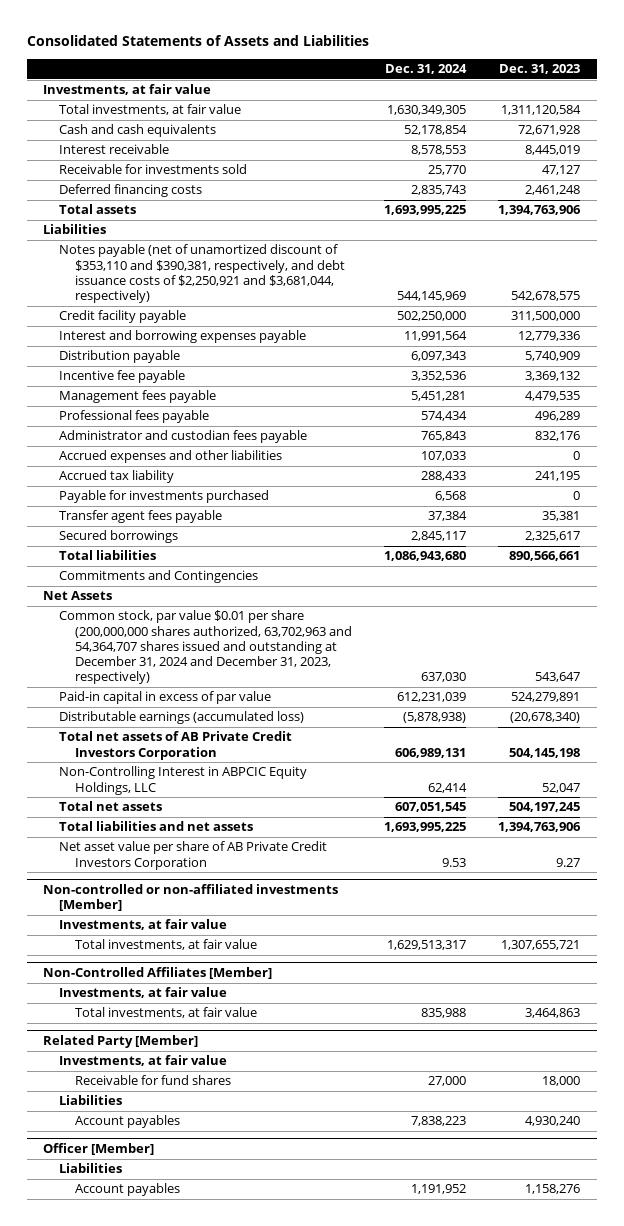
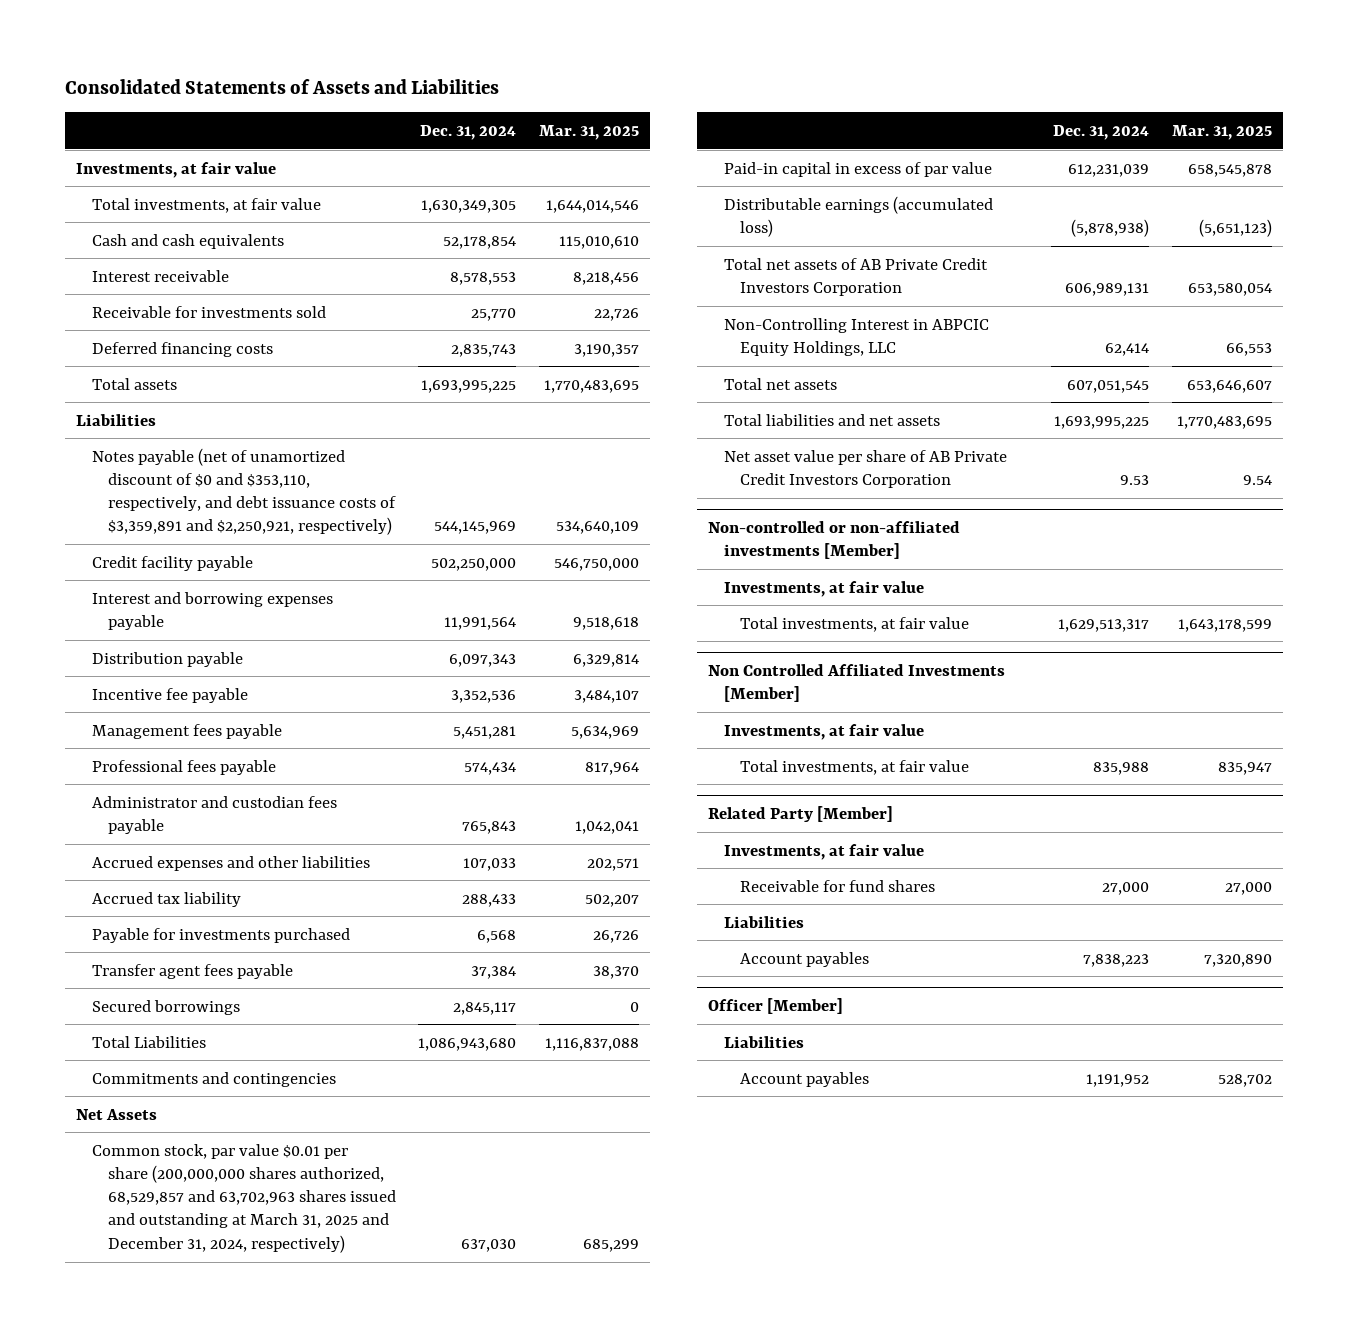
[499,64,581,75] Dec. 31, 2023 -> none
none -> [539,124,640,140] Mar. 31, 2025
[59,244,345,304] Notes payable (net of unamortized discount of $353,110 and $390,381, respectively, and debt issuance costs of $2,250,921 and $3,681,044, respectively) -> [91,447,396,536] Notes payable (net of unamortized discount of $0 and $353,110, respectively, and debt issuance costs of $3,359,891 and $2,250,921, respectively)
[59,550,157,561] Total liabilities -> [91,1035,206,1048] Total Liabilities
[59,570,259,584] Commitments and Contingencies -> [91,1071,336,1087] Commitments and contingencies
[59,610,352,685] Common stock, par value $0.01 per share (200,000,000 shares authorized, 63,702,963 and 54,364,707 shares issued and outstanding at December 31, 2024 and December 31, 2023, respectively) -> [91,1143,396,1253] Common stock, par value $0.01 per share (200,000,000 shares authorized, 68,529,857 and 63,702,963 shares issued and outstanding at March 31, 2025 and December 31, 2024, respectively)
[43,966,273,979] Non-Controlled Affiliates [Member] -> [708,664,1006,703] Non Controlled Affiliated Investments [Member]

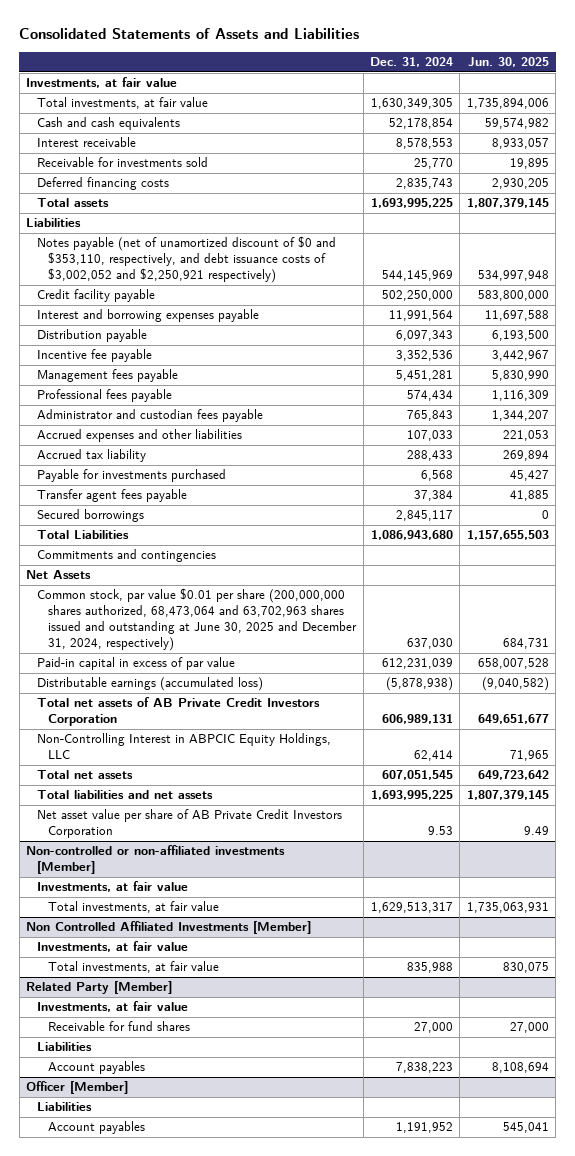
[539,124,640,140] Mar. 31, 2025 -> none
none -> [467,57,549,68] Jun. 30, 2025
[91,447,396,536] Notes payable (net of unamortized discount of $0 and $353,110, respectively, and debt issuance costs of $3,359,891 and $2,250,921, respectively) -> [37,236,337,284] Notes payable (net of unamortized discount of $0 and $353,110, respectively, and debt issuance costs of $3,002,052 and $2,250,921 respectively)
[91,1143,396,1253] Common stock, par value $0.01 per share (200,000,000 shares authorized, 68,529,857 and 63,702,963 shares issued and outstanding at March 31, 2025 and December 31, 2024, respectively) -> [37,588,358,652] Common stock, par value $0.01 per share (200,000,000 shares authorized, 68,473,064 and 63,702,963 shares issued and outstanding at June 30, 2025 and December 31, 2024, respectively)

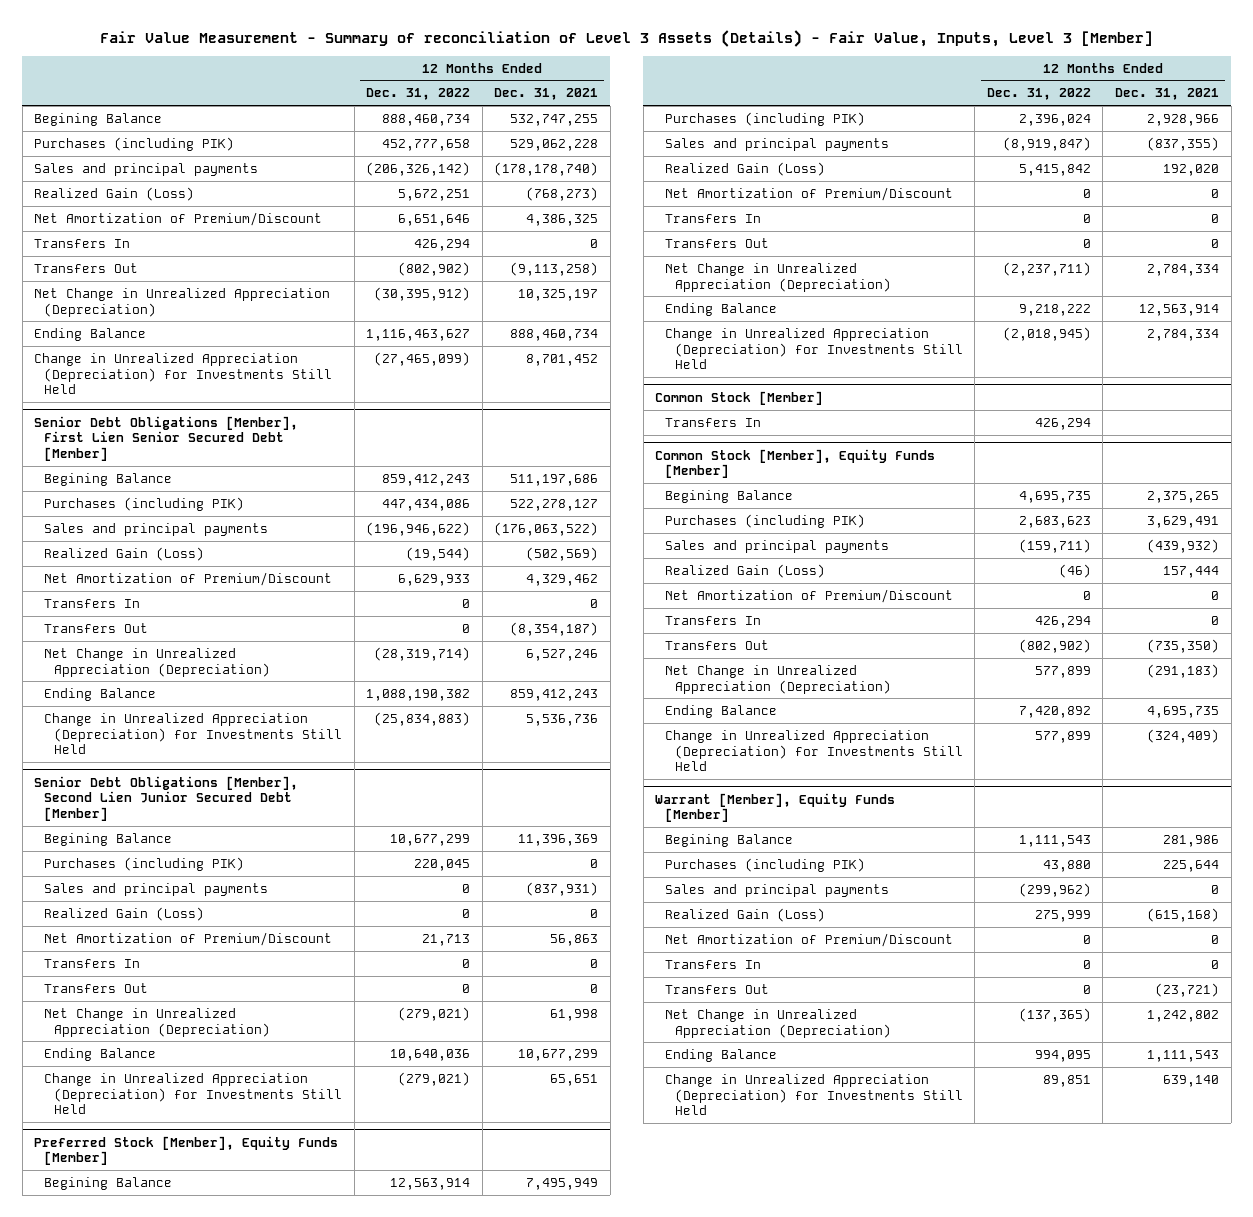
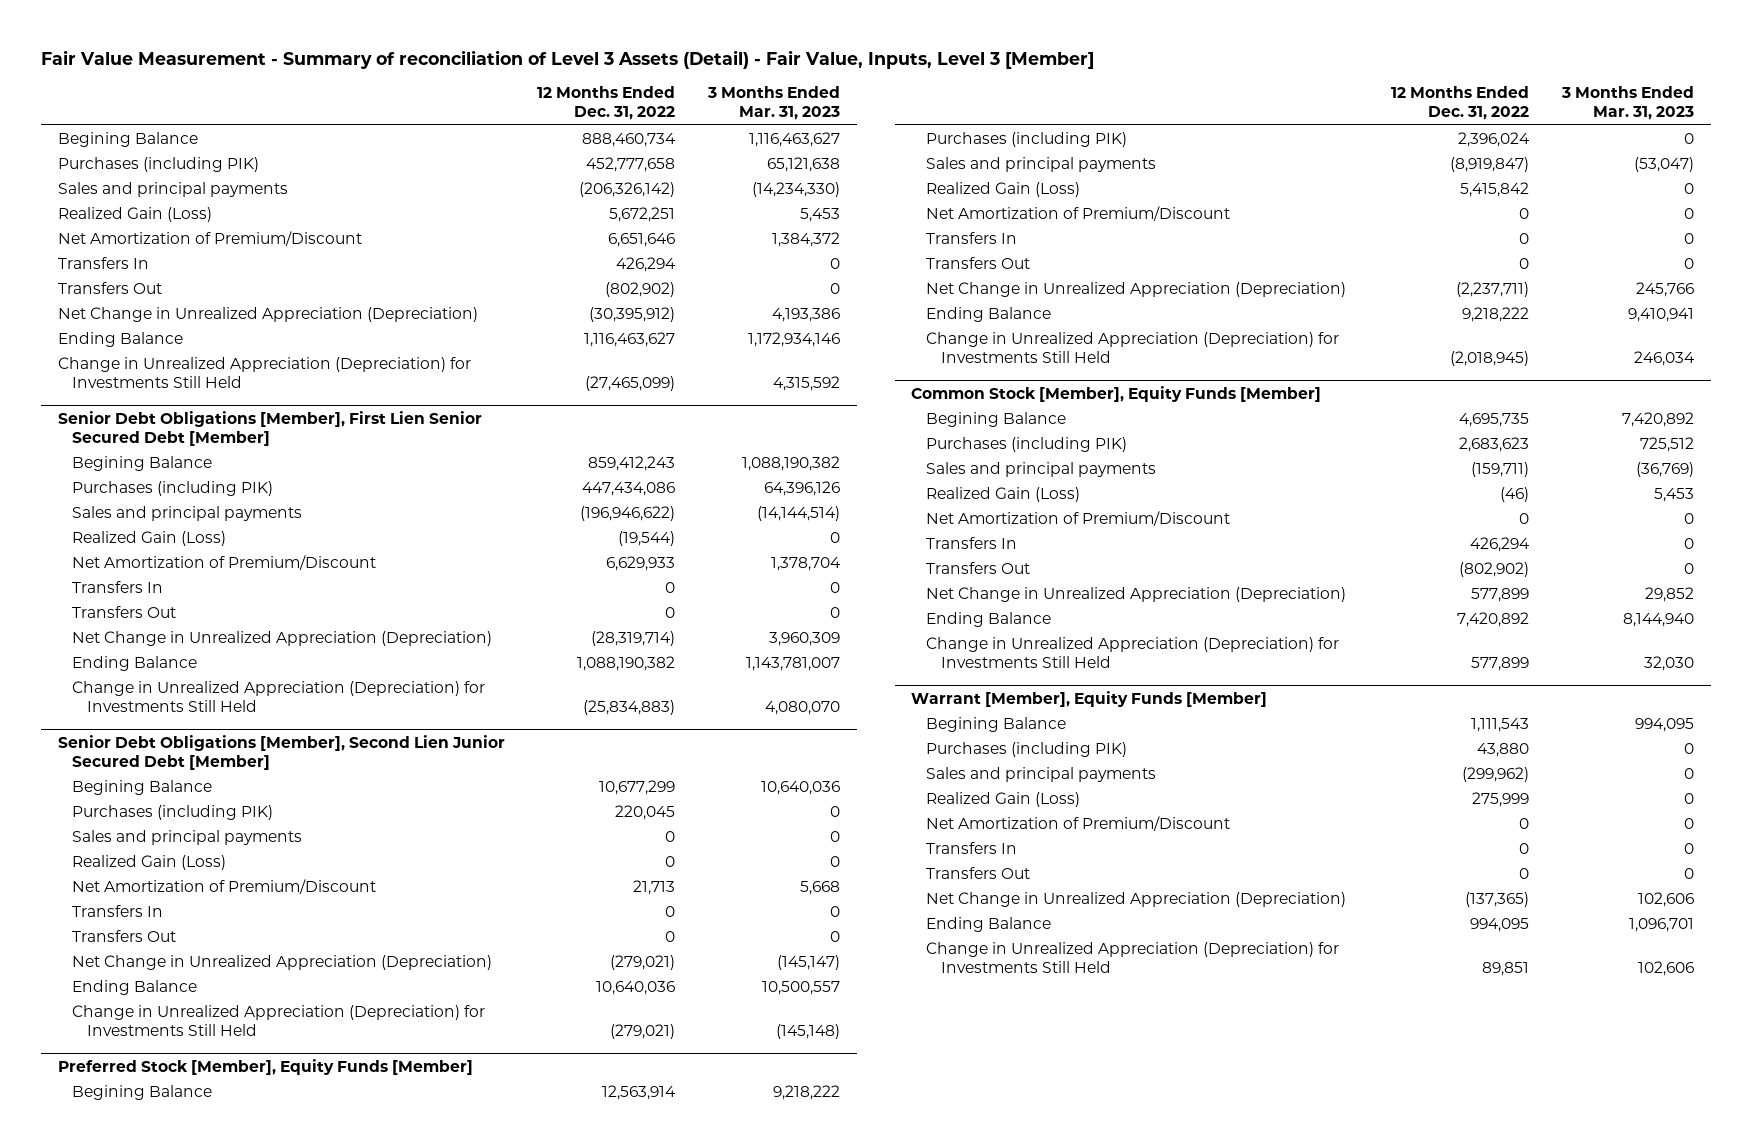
[99,29,1153,47] Fair Value Measurement - Summary of reconciliation of Level 3 Assets (Details) - Fair Value, Inputs, Level 3 [Member] -> [41,49,1095,69] Fair Value Measurement - Summary of reconciliation of Level 3 Assets (Detail) - Fair Value, Inputs, Level 3 [Member]
[494,88,599,101] Dec. 31, 2021 -> none
none -> [707,86,841,121] 3 Months Ended Mar. 31, 2023
[655,390,824,405] Common Stock [Member] -> none
[664,417,761,427] Transfers In -> none

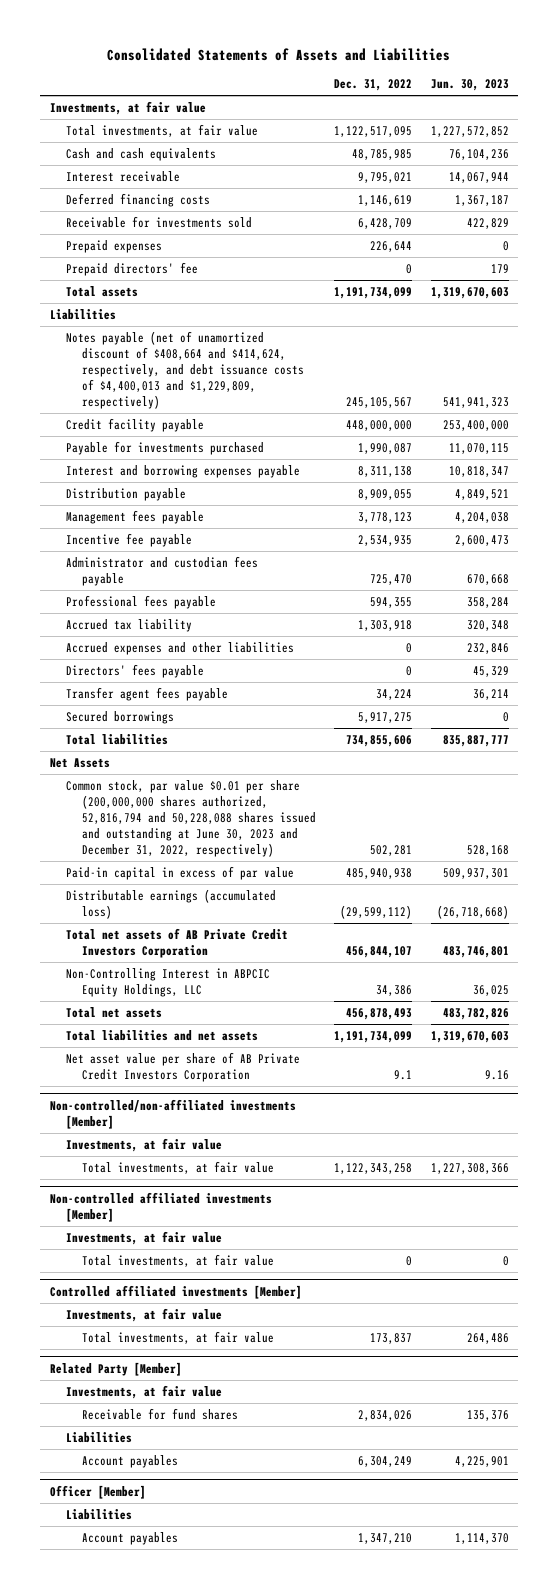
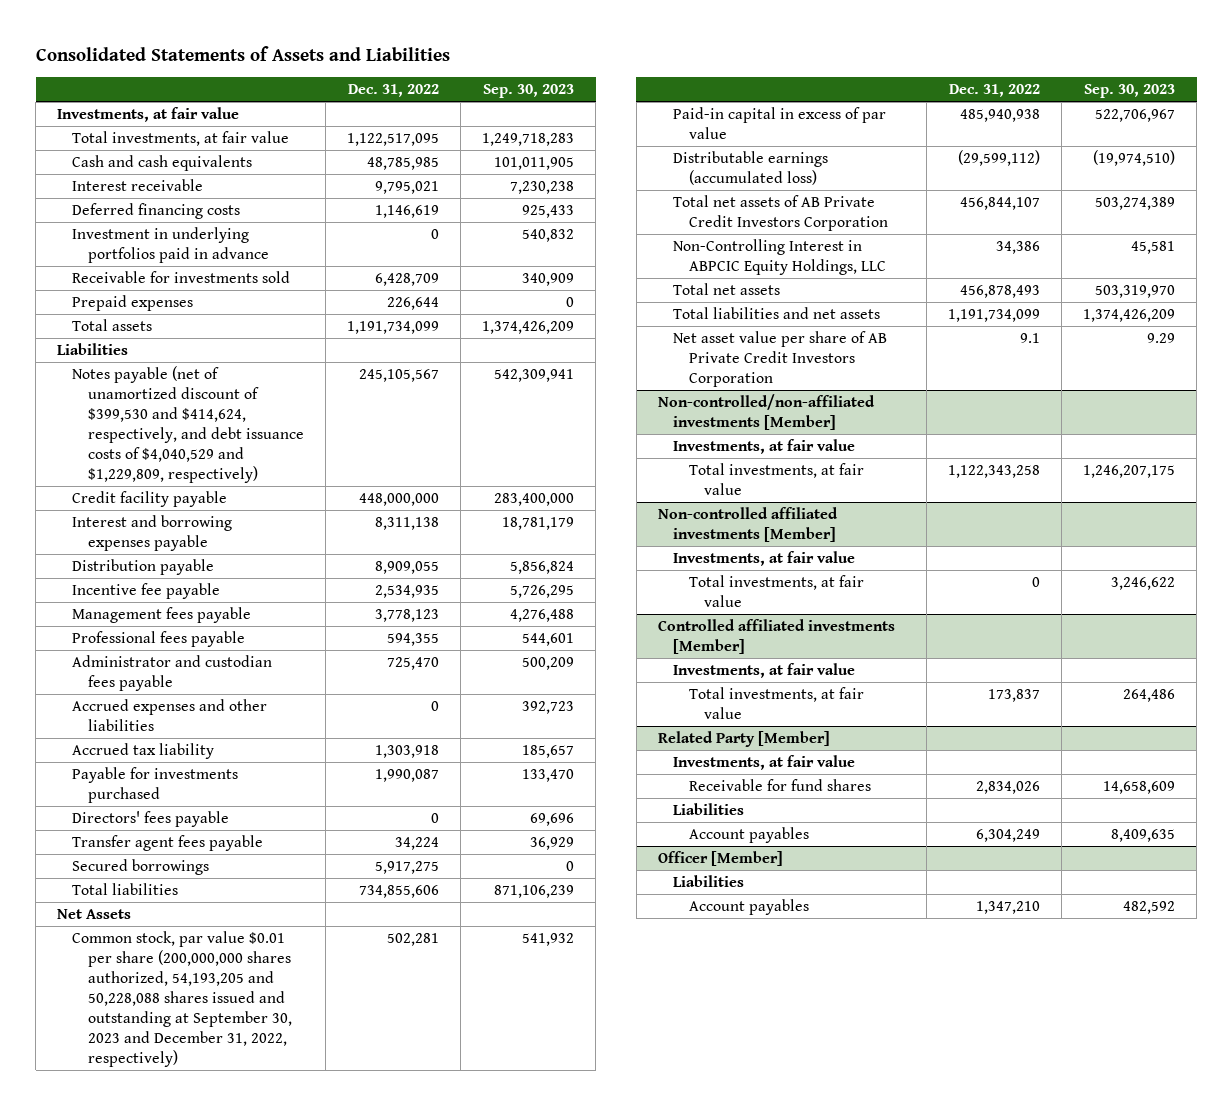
[430,79,509,92] Jun. 30, 2023 -> none
none -> [483,84,575,99] Sep. 30, 2023
none -> [72,227,269,264] Investment in underlying portfolios paid in advance
[65,261,198,276] Prepaid directors' fee -> none
[65,330,304,409] Notes payable (net of unamortized discount of $408,664 and $414,624, respectively, and debt issuance costs of $4,400,013 and $1,229,809, respectively) -> [72,366,304,483] Notes payable (net of unamortized discount of $399,530 and $414,624, respectively, and debt issuance costs of $4,040,529 and $1,229,809, respectively)
[65,509,204,524] Management fees payable -> [72,607,252,624] Management fees payable
[65,555,258,586] Administrator and custodian fees payable -> [72,655,273,692] Administrator and custodian fees payable
[65,618,192,632] Accrued tax liability -> [72,743,215,760] Accrued tax liability
[65,440,264,455] Payable for investments purchased -> [72,767,239,804] Payable for investments purchased
[65,779,316,857] Common stock, par value $0.01 per share (200,000,000 shares authorized, 52,816,794 and 50,228,088 shares issued and outstanding at June 30, 2023 and December 31, 2022, respectively) -> [72,931,292,1067] Common stock, par value $0.01 per share (200,000,000 shares authorized, 54,193,205 and 50,228,088 shares issued and outstanding at September 30, 2023 and December 31, 2022, respectively)

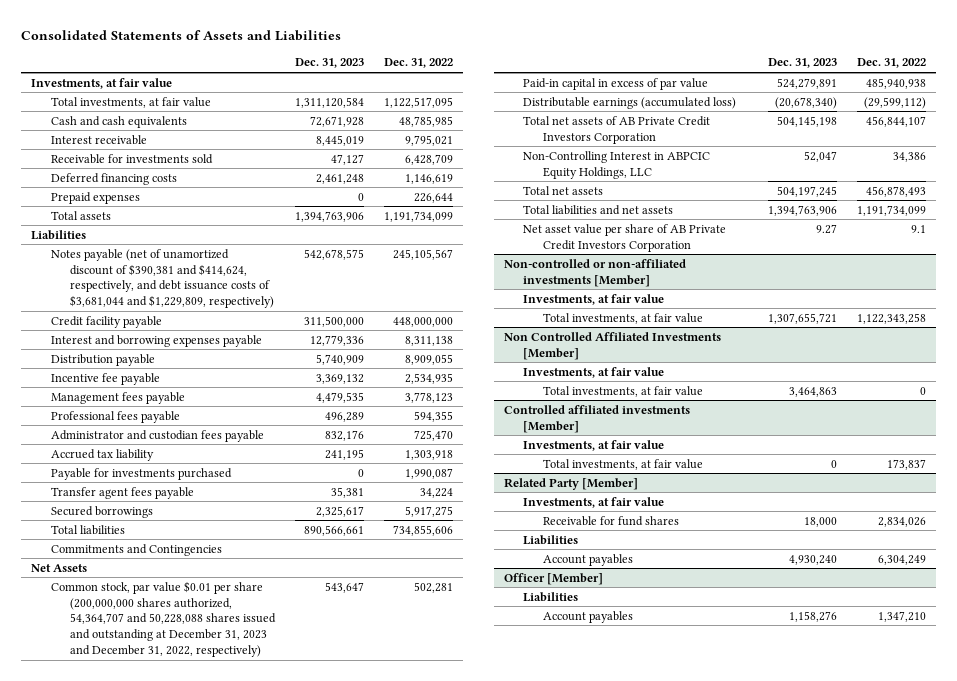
[483,84,575,99] Sep. 30, 2023 -> none
none -> [295,58,365,69] Dec. 31, 2023
[72,227,269,264] Investment in underlying portfolios paid in advance -> none
[72,203,241,220] Deferred financing costs -> [50,172,177,185] Deferred financing costs
[72,366,304,483] Notes payable (net of unamortized discount of $399,530 and $414,624, respectively, and debt issuance costs of $4,040,529 and $1,229,809, respectively) -> [50,248,275,309] Notes payable (net of unamortized discount of $390,381 and $414,624, respectively, and debt issuance costs of $3,681,044 and $1,229,809, respectively)
[72,699,268,732] Accrued expenses and other liabilities -> none
[72,811,230,828] Directors' fees payable -> none
none -> [50,543,222,556] Commitments and Contingencies
[72,931,292,1067] Common stock, par value $0.01 per share (200,000,000 shares authorized, 54,193,205 and 50,228,088 shares issued and outstanding at September 30, 2023 and December 31, 2022, respectively) -> [50,580,277,658] Common stock, par value $0.01 per share (200,000,000 shares authorized, 54,364,707 and 50,228,088 shares issued and outstanding at December 31, 2023 and December 31, 2022, respectively)
[658,394,876,431] Non-controlled/non-affiliated investments [Member] -> [503,258,686,287] Non-controlled or non-affiliated investments [Member]
[658,507,839,543] Non-controlled affiliated investments [Member] -> [503,331,721,360] Non Controlled Affiliated Investments [Member]

